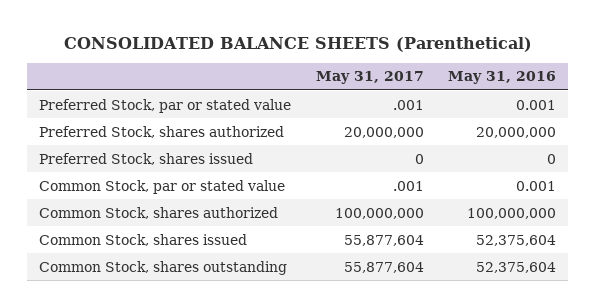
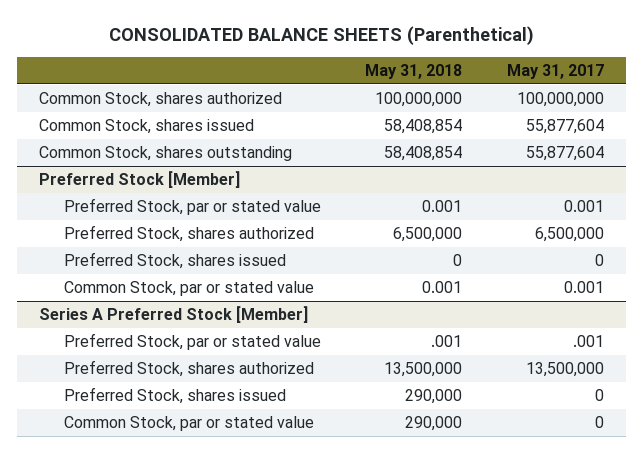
[448,71,557,85] May 31, 2016 -> none
none -> [365,64,463,80] May 31, 2018
[39,98,292,113] Preferred Stock, par or stated value -> none
[39,125,285,138] Preferred Stock, shares authorized -> none
[39,152,254,165] Preferred Stock, shares issued -> none
[39,179,286,194] Common Stock, par or stated value -> none
none -> [39,170,241,188] Preferred Stock [Member]
none -> [63,197,321,215] Preferred Stock, par or stated value
none -> [63,224,314,242] Preferred Stock, shares authorized
none -> [63,251,286,269] Preferred Stock, shares issued
none -> [63,280,314,296] Common Stock, par or stated value
none -> [39,305,309,323] Series A Preferred Stock [Member]
none -> [63,332,321,350] Preferred Stock, par or stated value
none -> [63,359,314,377] Preferred Stock, shares authorized
none -> [63,386,286,404] Preferred Stock, shares issued
none -> [63,415,314,431] Common Stock, par or stated value

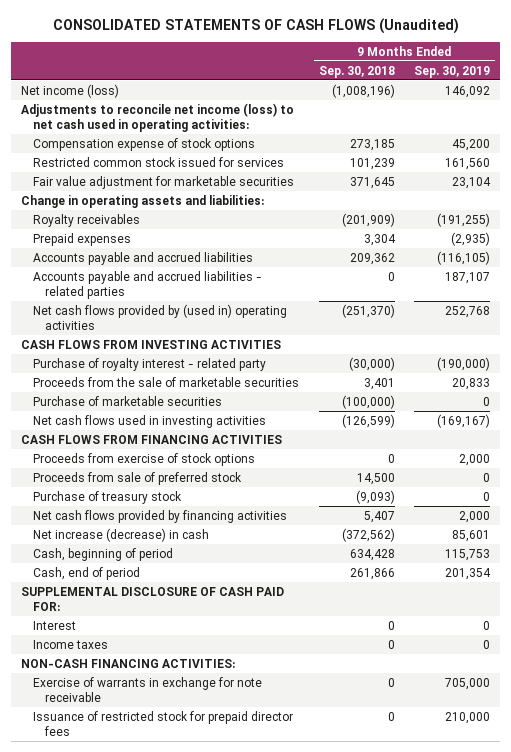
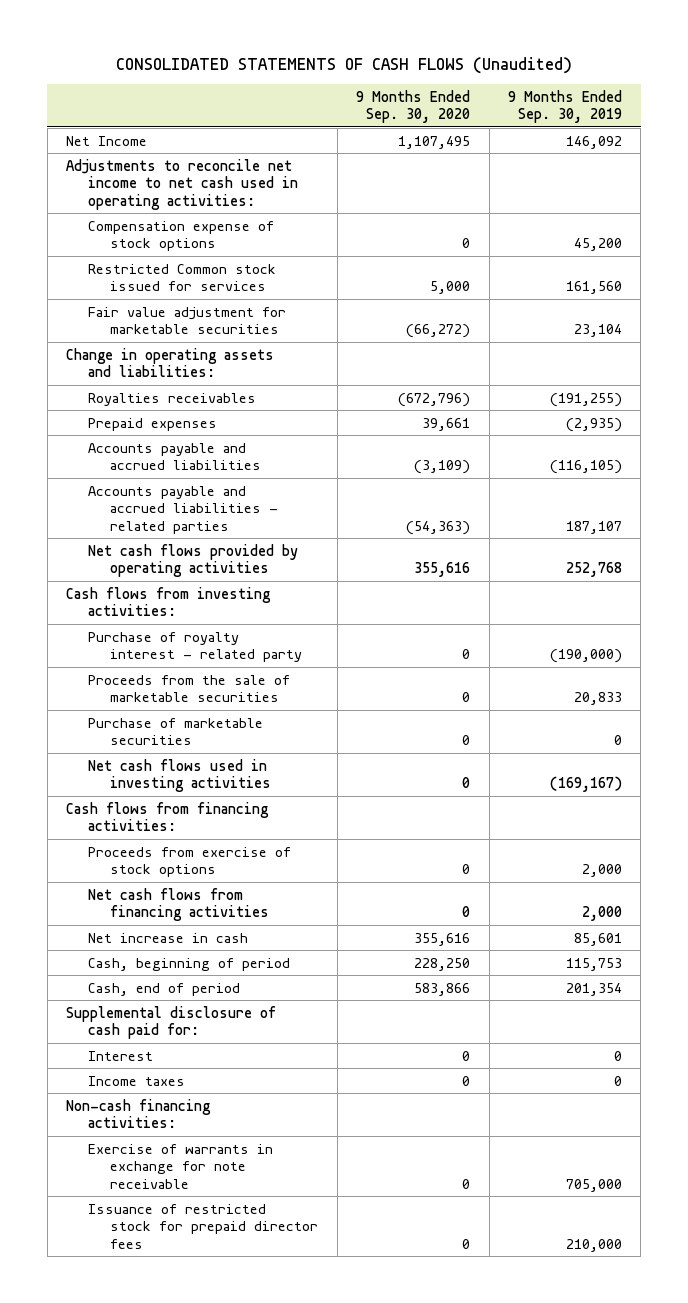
[318,65,395,78] Sep. 30, 2018 -> none
none -> [356,89,471,124] 9 Months Ended Sep. 30, 2020
[21,83,120,98] Net income (loss) -> [66,135,148,146] Net Income
[21,102,295,133] Adjustments to reconcile net income (loss) to net cash used in operating activities: -> [66,158,299,210] Adjustments to reconcile net income to net cash used in operating activities:
[32,156,284,167] Restricted common stock issued for services -> [88,263,277,292] Restricted Common stock issued for services
[32,213,140,227] Royalty receivables -> [88,392,257,406] Royalties receivables
[32,303,287,331] Net cash flows provided by (used in) operating activities -> [88,543,299,578] Net cash flows provided by operating activities
[21,339,282,349] CASH FLOWS FROM INVESTING ACTIVITIES -> [66,586,272,617] Cash flows from investing activities:
[21,434,283,444] CASH FLOWS FROM FINANCING ACTIVITIES -> [66,801,270,832] Cash flows from financing activities:
[32,471,242,485] Proceeds from sale of preferred stock -> none
[32,490,182,504] Purchase of treasury stock -> none
[32,509,287,523] Net cash flows provided by financing activities -> [88,887,270,922] Net cash flows from financing activities
[32,527,209,542] Net increase (decrease) in cash -> [88,932,249,943] Net increase in cash
[21,586,285,612] SUPPLEMENTAL DISCLOSURE OF CASH PAID FOR: -> [66,1005,277,1040] Supplemental disclosure of cash paid for:
[21,658,236,668] NON-CASH FINANCING ACTIVITIES: -> [66,1098,212,1129] Non-cash financing activities:

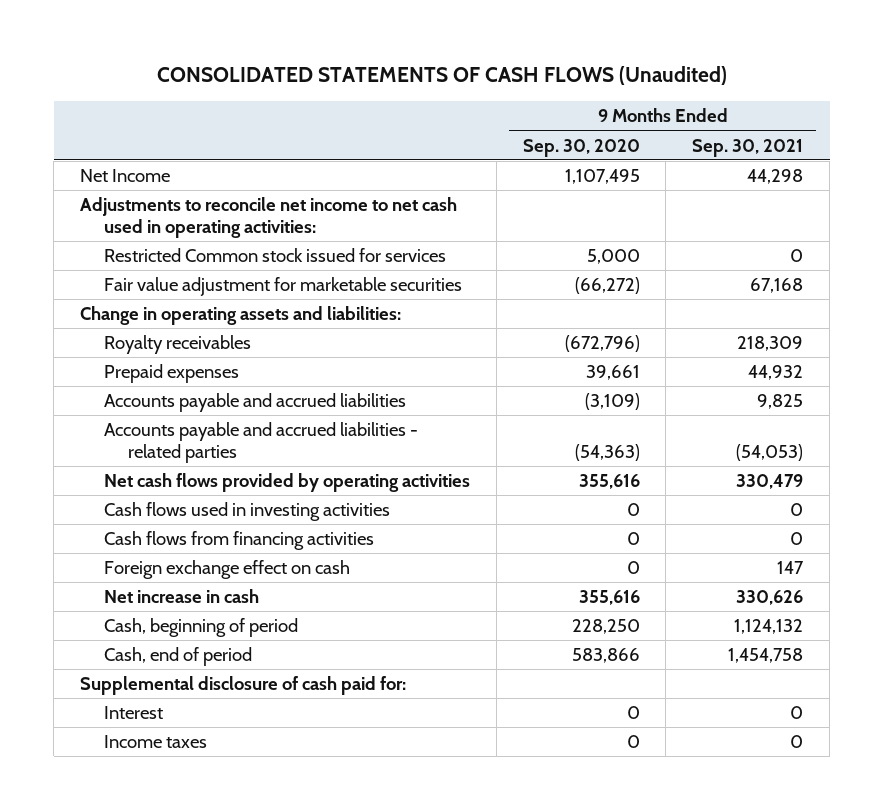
[507,89,622,124] 9 Months Ended Sep. 30, 2019 -> none
none -> [692,138,804,157] Sep. 30, 2021
[88,220,275,252] Compensation expense of stock options -> none
[88,392,257,406] Royalties receivables -> [103,335,251,355] Royalty receivables
[66,586,272,617] Cash flows from investing activities: -> none
[88,631,303,663] Purchase of royalty interest - related party -> none
[88,674,291,703] Proceeds from the sale of marketable securities -> none
[88,717,264,746] Purchase of marketable securities -> none
[66,801,270,832] Cash flows from financing activities: -> none
[88,846,292,878] Proceeds from exercise of stock options -> none
[88,758,272,793] Net cash flows used in investing activities -> [103,502,390,522] Cash flows used in investing activities
[88,887,270,922] Net cash flows from financing activities -> [103,531,374,551] Cash flows from financing activities
none -> [103,560,350,580] Foreign exchange effect on cash
[66,1098,212,1129] Non-cash financing activities: -> none
[88,1143,274,1189] Exercise of warrants in exchange for note receivable -> none
[88,1203,319,1249] Issuance of restricted stock for prepaid director fees -> none

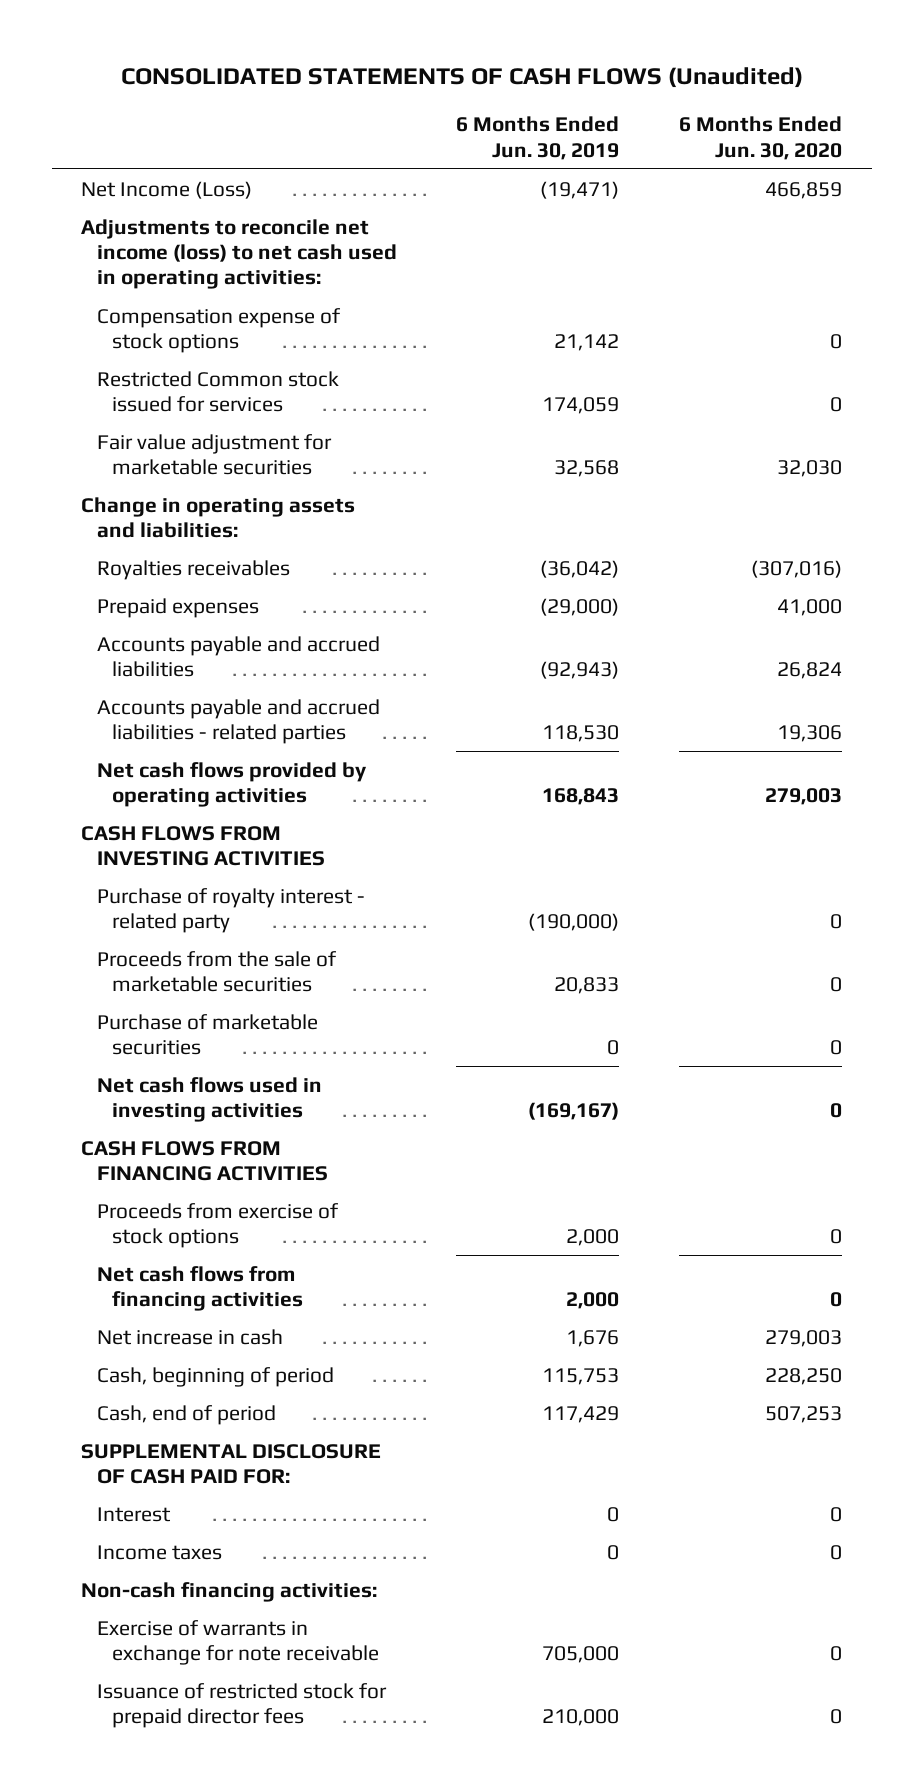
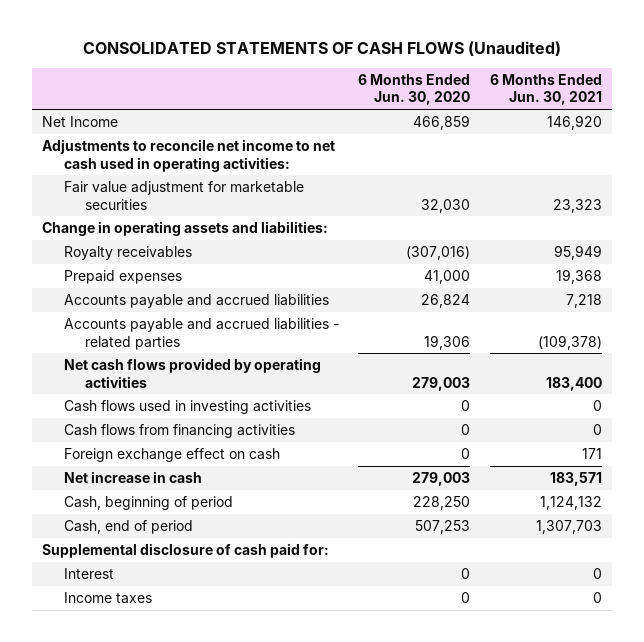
[456,116,620,160] 6 Months Ended Jun. 30, 2019 -> none
none -> [490,73,603,106] 6 Months Ended Jun. 30, 2021
[96,307,341,354] Compensation expense of stock options -> none
[96,370,339,413] Restricted Common stock issued for services -> none
[81,180,253,199] Net Income (Loss) -> [42,115,119,127] Net Income
[81,218,397,290] Adjustments to reconcile net income (loss) to net cash used in operating activities: -> [42,138,336,172] Adjustments to reconcile net income to net cash used in operating activities:
[96,559,290,580] Royalties receivables -> [63,245,192,260] Royalty receivables
[81,825,325,867] CASH FLOWS FROM INVESTING ACTIVITIES -> none
[96,887,365,934] Purchase of royalty interest - related party -> none
[96,950,337,993] Proceeds from the sale of marketable securities -> none
[96,1013,318,1056] Purchase of marketable securities -> none
[81,1140,328,1182] CASH FLOWS FROM FINANCING ACTIVITIES -> none
[96,1202,339,1249] Proceeds from exercise of stock options -> none
[96,1076,322,1123] Net cash flows used in investing activities -> [63,399,311,414] Cash flows used in investing activities
[96,1265,304,1312] Net cash flows from financing activities -> [63,423,295,438] Cash flows from financing activities
none -> [63,447,280,462] Foreign exchange effect on cash
[81,1443,382,1485] SUPPLEMENTAL DISCLOSURE OF CASH PAID FOR: -> [42,542,330,558] Supplemental disclosure of cash paid for:
[81,1581,378,1602] Non-cash financing activities: -> none
[96,1619,380,1666] Exercise of warrants in exchange for note receivable -> none
[96,1682,387,1729] Issuance of restricted stock for prepaid director fees -> none

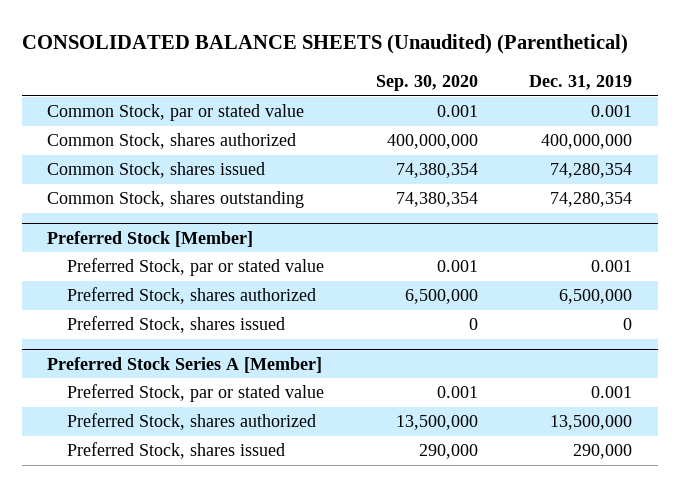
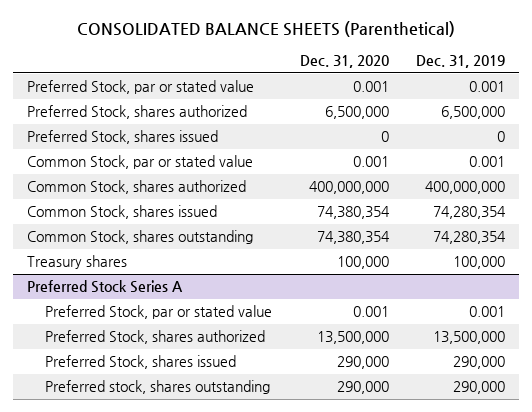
[21,34,628,55] CONSOLIDATED BALANCE SHEETS (Unaudited) (Parenthetical) -> [76,21,455,38] CONSOLIDATED BALANCE SHEETS (Parenthetical)
[375,75,478,92] Sep. 30, 2020 -> none
none -> [299,55,389,69] Dec. 31, 2020
none -> [26,80,254,95] Preferred Stock, par or stated value
none -> [26,105,247,120] Preferred Stock, shares authorized
none -> [26,130,218,145] Preferred Stock, shares issued
[47,230,254,247] Preferred Stock [Member] -> none
[67,258,325,277] Preferred Stock, par or stated value -> none
[67,287,317,305] Preferred Stock, shares authorized -> none
[67,316,286,334] Preferred Stock, shares issued -> none
none -> [26,255,127,270] Treasury shares
[47,356,323,373] Preferred Stock Series A [Member] -> [26,280,183,294] Preferred Stock Series A
none -> [45,380,271,395] Preferred stock, shares outstanding

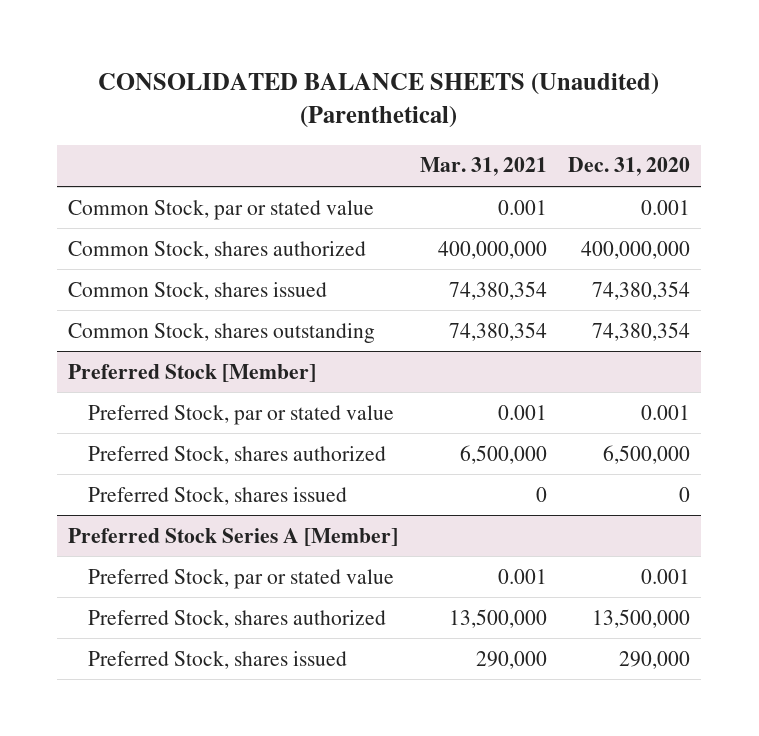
[76,21,455,38] CONSOLIDATED BALANCE SHEETS (Parenthetical) -> [98,73,660,129] CONSOLIDATED BALANCE SHEETS (Unaudited) (Parenthetical)
[416,55,506,69] Dec. 31, 2019 -> none
none -> [419,157,547,177] Mar. 31, 2021
[26,80,254,95] Preferred Stock, par or stated value -> none
[26,105,247,120] Preferred Stock, shares authorized -> none
[26,130,218,145] Preferred Stock, shares issued -> none
[26,255,127,270] Treasury shares -> none
[26,280,183,294] Preferred Stock Series A -> none
none -> [68,363,317,382] Preferred Stock [Member]
none -> [88,445,387,464] Preferred Stock, shares authorized
none -> [88,486,348,505] Preferred Stock, shares issued
none -> [68,527,399,546] Preferred Stock Series A [Member]
none -> [88,568,395,589] Preferred Stock, par or stated value
[45,380,271,395] Preferred stock, shares outstanding -> none

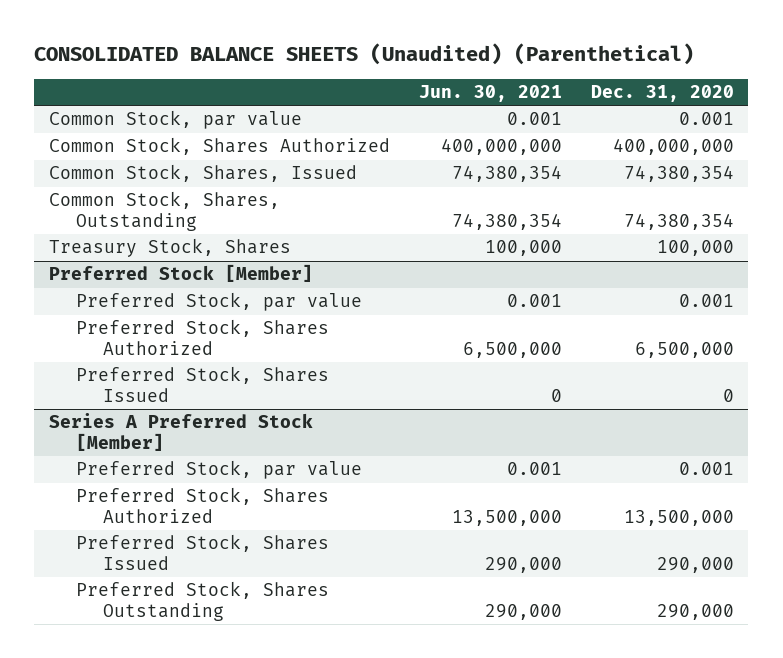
[419,157,547,177] Mar. 31, 2021 -> none
none -> [418,85,562,103] Jun. 30, 2021
[68,199,375,220] Common Stock, par or stated value -> [48,110,302,130] Common Stock, par value
[68,240,367,259] Common Stock, shares authorized -> [48,137,390,156] Common Stock, Shares Authorized
[68,281,328,300] Common Stock, shares issued -> [48,164,357,183] Common Stock, Shares, Issued
[68,322,376,343] Common Stock, shares outstanding -> [48,191,280,231] Common Stock, Shares, Outstanding
none -> [48,238,291,258] Treasury Stock, Shares
[88,404,395,425] Preferred Stock, par or stated value -> [76,292,363,312] Preferred Stock, par value
[88,445,387,464] Preferred Stock, shares authorized -> [76,319,330,355] Preferred Stock, Shares Authorized
[88,486,348,505] Preferred Stock, shares issued -> [76,366,330,402] Preferred Stock, Shares Issued
[68,527,399,546] Preferred Stock Series A [Member] -> [48,413,313,451] Series A Preferred Stock [Member]
[88,568,395,589] Preferred Stock, par or stated value -> [76,460,363,480] Preferred Stock, par value
[88,609,387,628] Preferred Stock, shares authorized -> [76,487,330,523] Preferred Stock, Shares Authorized
[88,650,348,669] Preferred Stock, shares issued -> [76,534,330,570] Preferred Stock, Shares Issued
none -> [76,581,330,621] Preferred Stock, Shares Outstanding

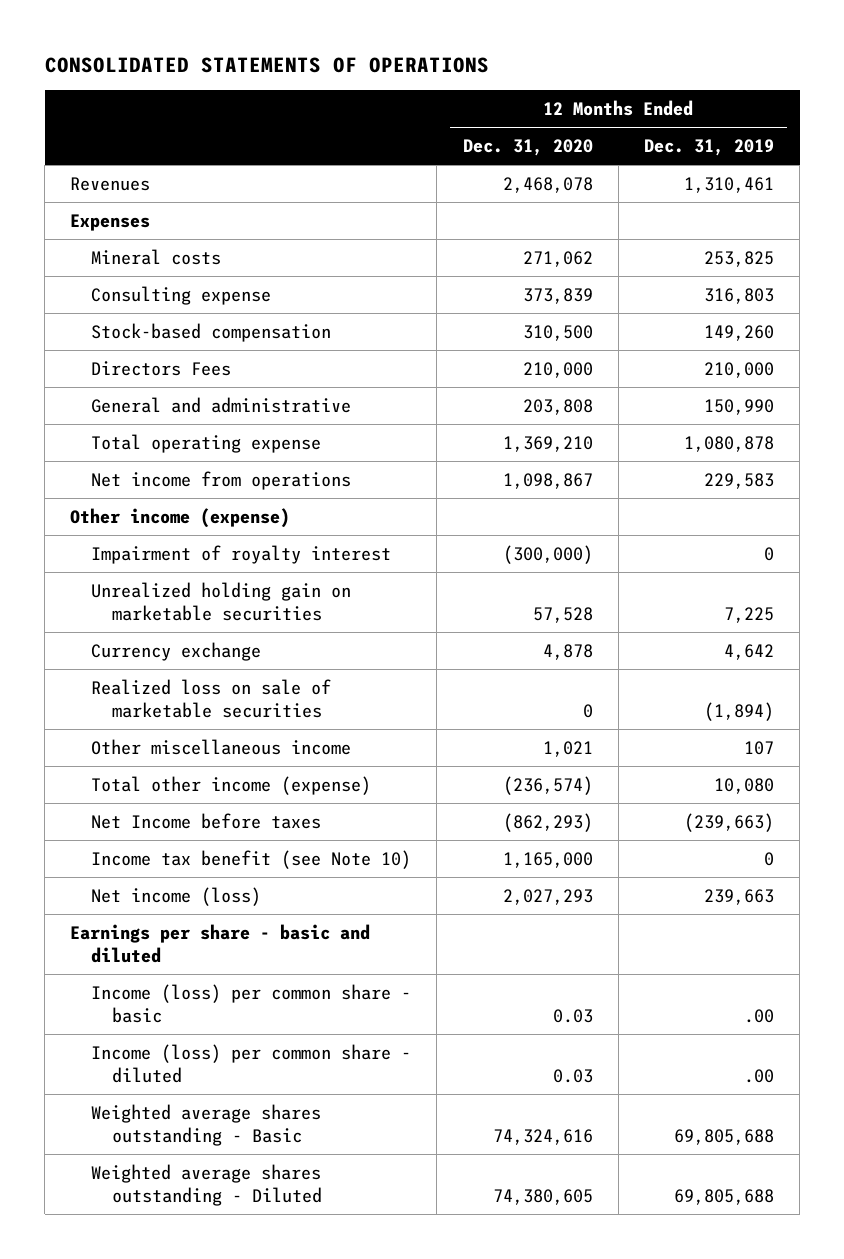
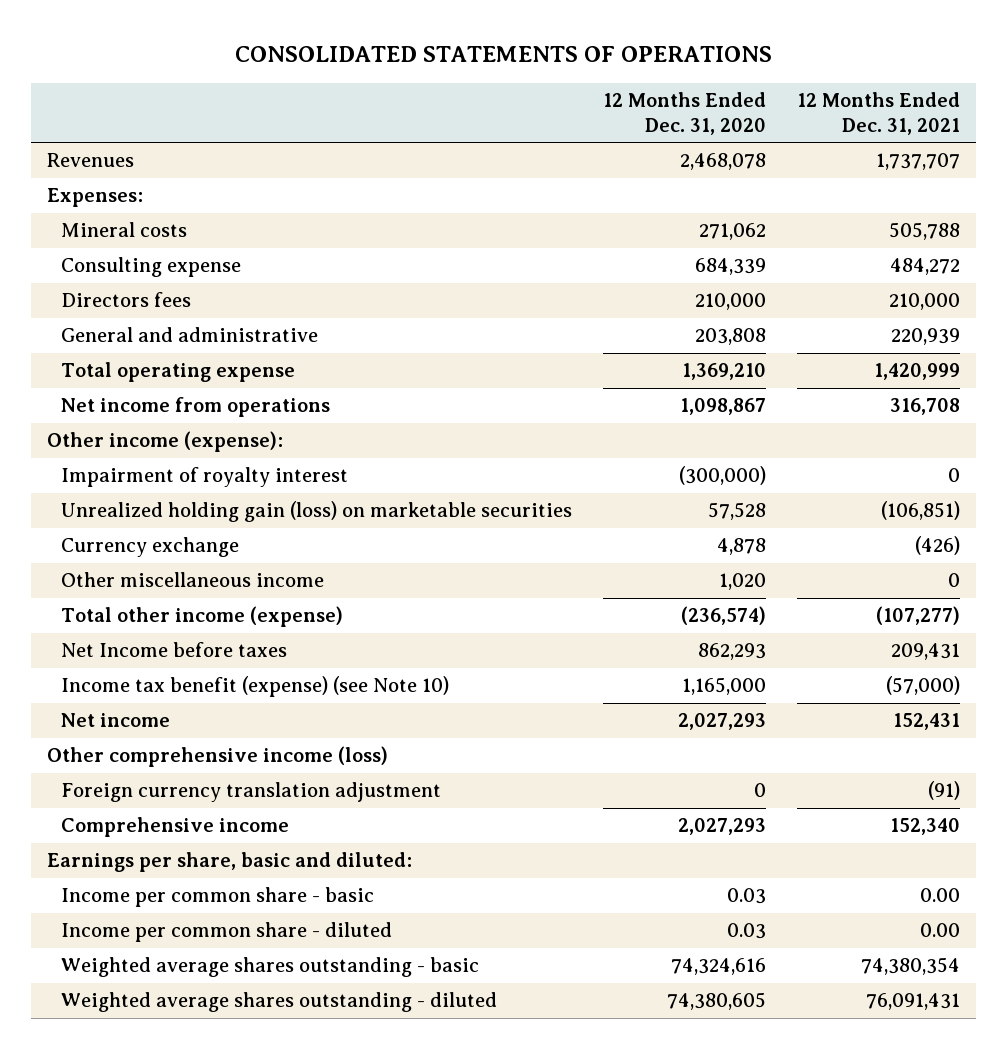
[643,138,774,156] Dec. 31, 2019 -> none
none -> [797,91,961,135] 12 Months Ended Dec. 31, 2021
[70,213,151,231] Expenses -> [46,188,143,208] Expenses:
[91,322,332,342] Stock-based compensation -> none
[522,287,593,304] 373,839 -> [695,258,767,276] 684,339
[91,360,232,376] Directors Fees -> [61,292,192,308] Directors fees
[70,507,291,528] Other income (expense) -> [46,431,283,453] Other income (expense):
[91,581,352,621] Unrealized holding gain on marketable securities -> [61,501,573,523] Unrealized holding gain (loss) on marketable securities
[91,678,332,718] Realized loss on sale of marketable securities -> none
[542,740,593,757] 1,021 -> [719,573,767,591] 1,020
[502,812,593,832] (862,293) -> [698,643,767,661] 862,293
[91,849,412,869] Income tax benefit (see Note 10) -> [61,676,450,698] Income tax benefit (expense) (see Note 10)
[91,886,262,906] Net income (loss) -> [61,713,171,728] Net income
none -> [46,746,388,768] Other comprehensive income (loss)
none -> [61,782,442,803] Foreign currency translation adjustment
none -> [61,817,290,838] Comprehensive income
[70,923,371,963] Earnings per share - basic and diluted -> [46,852,412,873] Earnings per share, basic and diluted:
[91,983,412,1023] Income (loss) per common share - basic -> [61,887,375,908] Income per common share - basic
[91,1043,412,1083] Income (loss) per common share - diluted -> [61,922,393,943] Income per common share - diluted
[91,1103,322,1146] Weighted average shares outstanding - Basic -> [61,957,480,978] Weighted average shares outstanding - basic
[91,1163,322,1206] Weighted average shares outstanding - Diluted -> [61,992,498,1013] Weighted average shares outstanding - diluted

